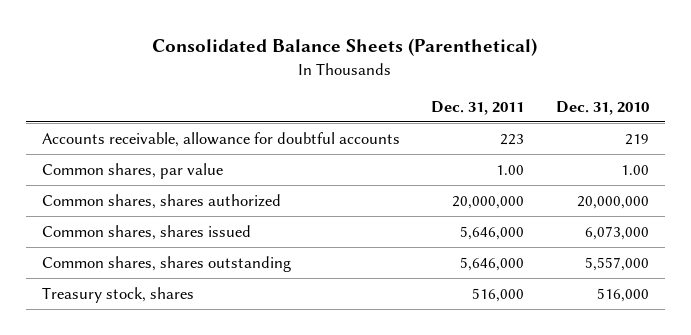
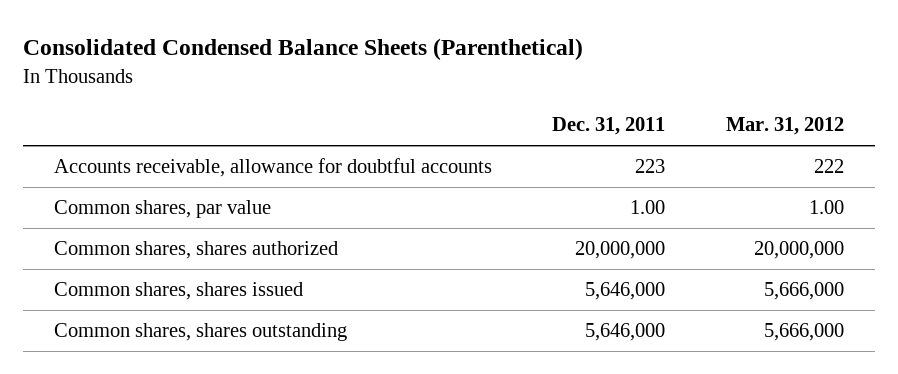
[152,38,538,57] Consolidated Balance Sheets (Parenthetical) -> [23,38,584,61] Consolidated Condensed Balance Sheets (Parenthetical)
[555,101,649,116] Dec. 31, 2010 -> none
none -> [726,117,845,136] Mar. 31, 2012
[41,286,194,303] Treasury stock, shares -> none

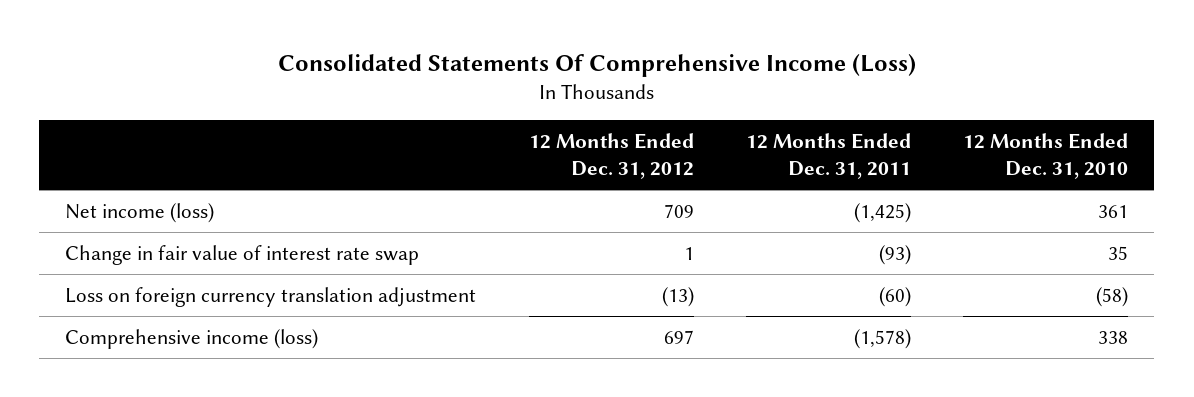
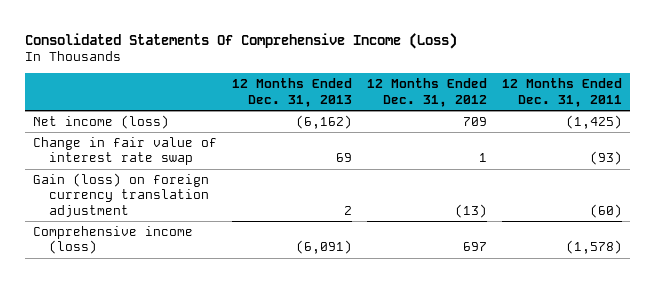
[963,133,1129,179] 12 Months Ended Dec. 31, 2010 -> none
none -> [232,78,353,107] 12 Months Ended Dec. 31, 2013
[65,286,477,307] Loss on foreign currency translation adjustment -> [33,172,210,217] Gain (loss) on foreign currency translation adjustment

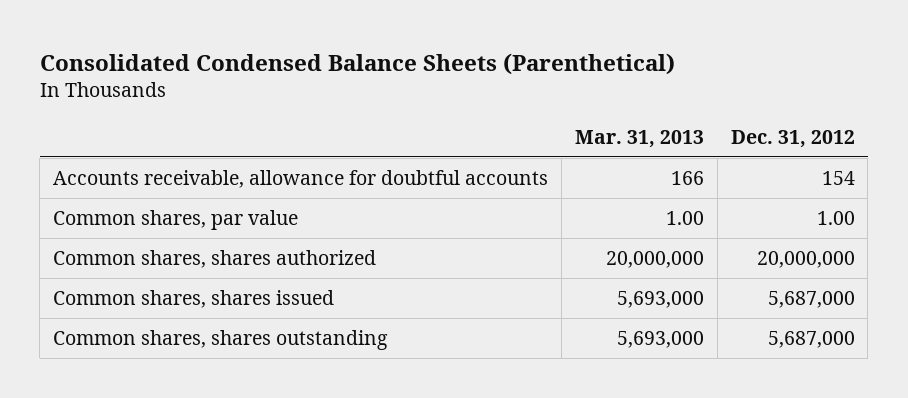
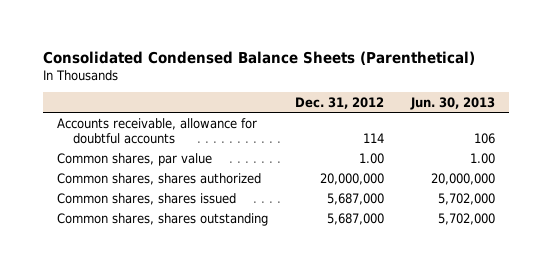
[574,129,704,148] Mar. 31, 2013 -> none
none -> [409,96,495,110] Jun. 30, 2013
[821,171,855,186] 154 -> [362,132,384,143] 114

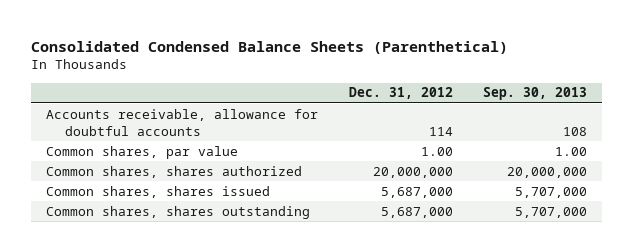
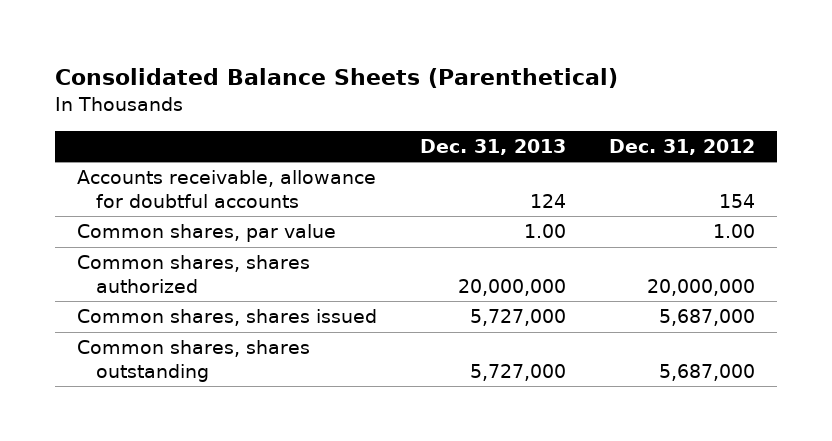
[31,40,509,54] Consolidated Condensed Balance Sheets (Parenthetical) -> [55,68,619,89] Consolidated Balance Sheets (Parenthetical)
[483,87,588,101] Sep. 30, 2013 -> none
none -> [420,139,567,156] Dec. 31, 2013
[428,126,453,136] 114 -> [719,193,756,208] 154

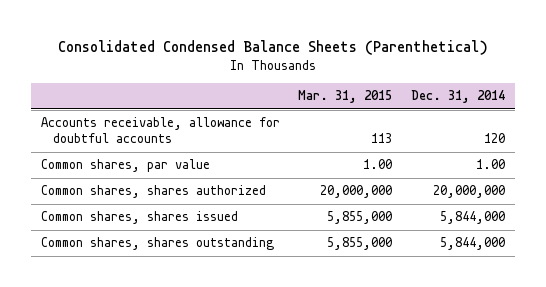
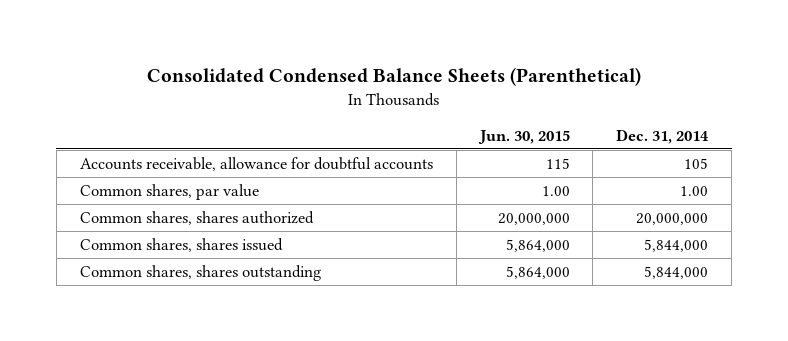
[298,90,393,104] Mar. 31, 2015 -> none
none -> [477,129,570,144] Jun. 30, 2015
[484,133,506,144] 120 -> [684,158,709,170] 105

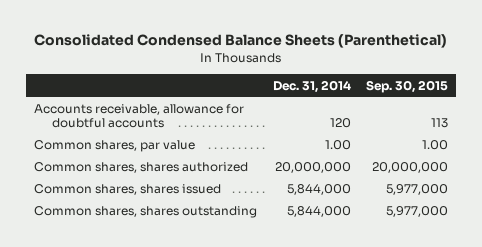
[477,129,570,144] Jun. 30, 2015 -> none
none -> [365,79,448,93] Sep. 30, 2015
[684,158,709,170] 105 -> [329,117,351,128] 120

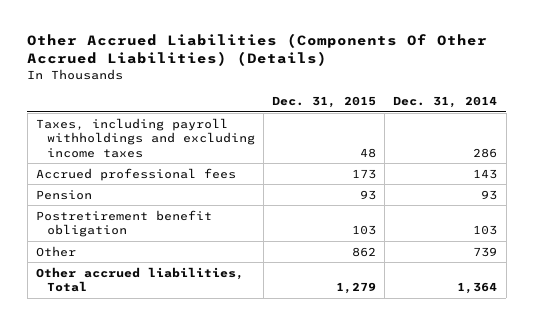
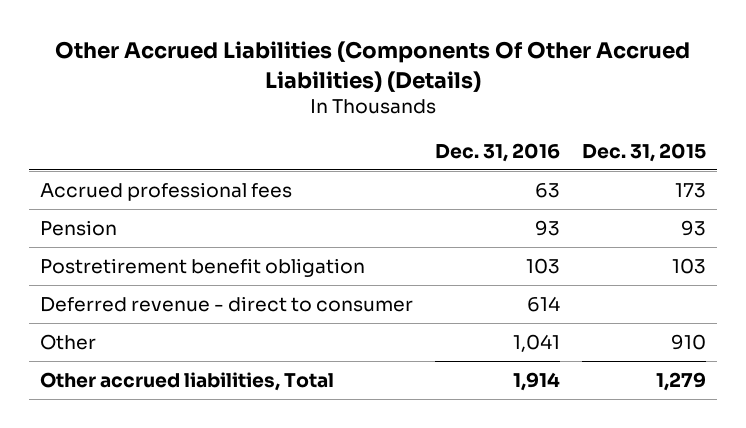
[393,96,498,109] Dec. 31, 2014 -> none
none -> [434,142,560,162] Dec. 31, 2016
[35,117,256,158] Taxes, including payroll withholdings and excluding income taxes -> none
none -> [39,295,413,312] Deferred revenue - direct to consumer
[352,246,377,257] 862 -> [670,333,706,350] 910

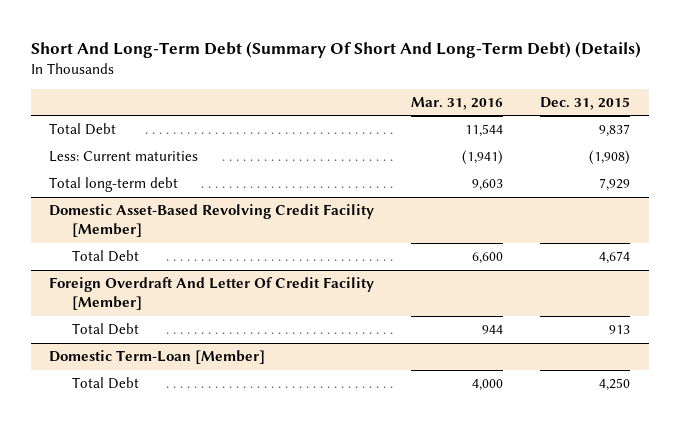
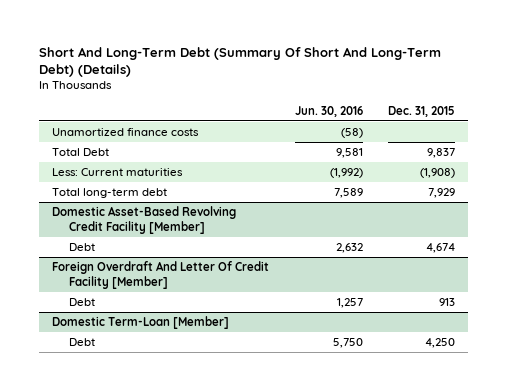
[411,96,504,110] Mar. 31, 2016 -> none
none -> [294,105,363,117] Jun. 30, 2016
none -> [51,128,199,137] Unamortized finance costs
[71,250,139,263] Total Debt -> [69,243,96,252] Debt
[71,323,139,336] Total Debt -> [69,298,96,307] Debt
[71,377,139,390] Total Debt -> [69,338,96,347] Debt

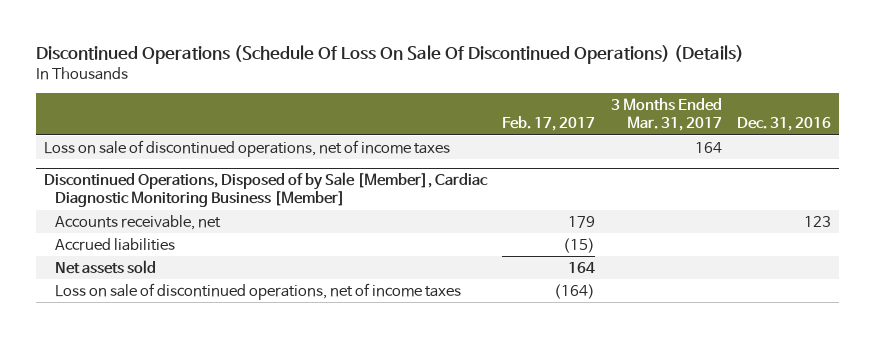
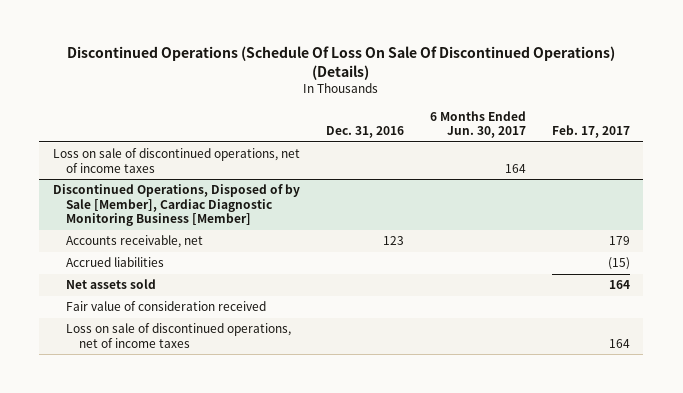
[610,98,722,132] 3 Months Ended Mar. 31, 2017 -> none
none -> [429,110,526,139] 6 Months Ended Jun. 30, 2017
none -> [65,301,266,312] Fair value of consideration received
[554,283,596,299] (164) -> [609,338,631,348] 164

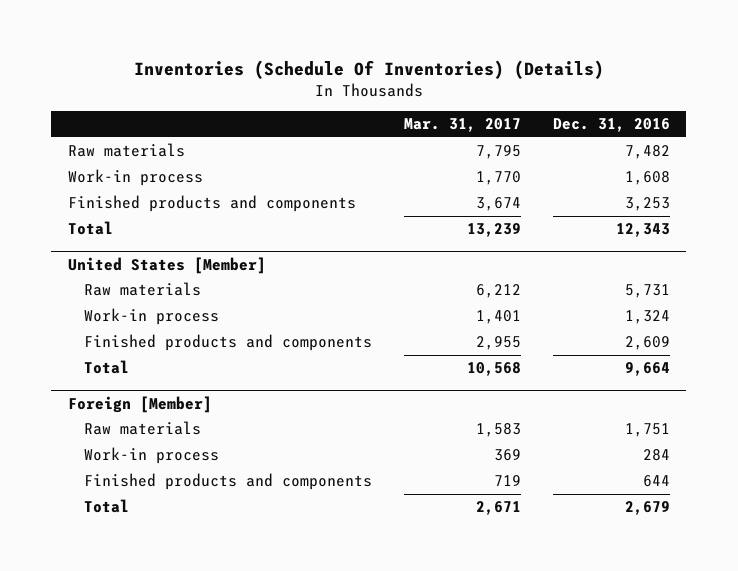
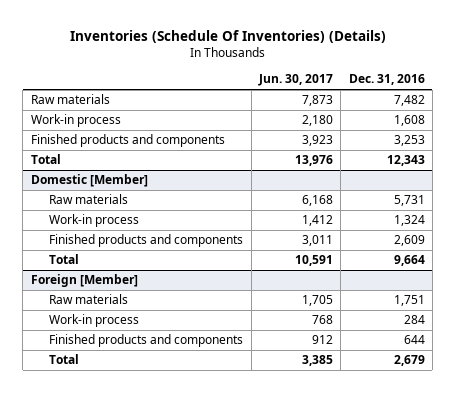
[403,118,521,133] Mar. 31, 2017 -> none
none -> [258,74,334,87] Jun. 30, 2017
[67,256,266,274] United States [Member] -> [30,174,148,188] Domestic [Member]

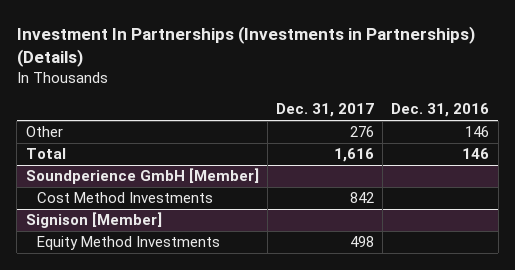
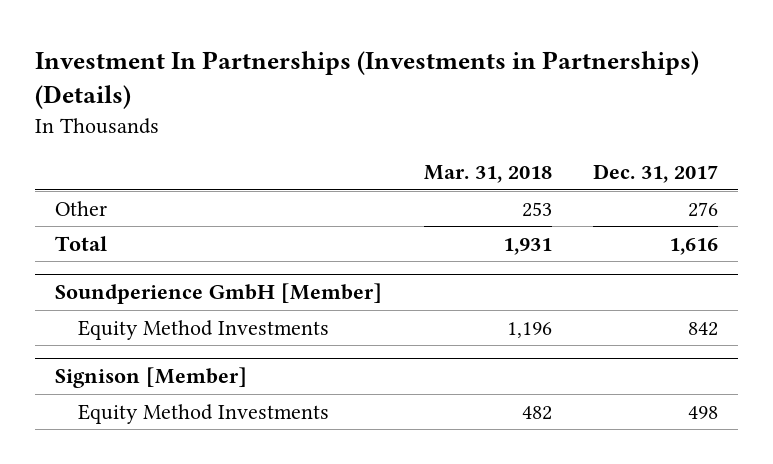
[391,103,490,118] Dec. 31, 2016 -> none
none -> [423,165,552,184] Mar. 31, 2018
[36,192,213,204] Cost Method Investments -> [78,319,330,340] Equity Method Investments

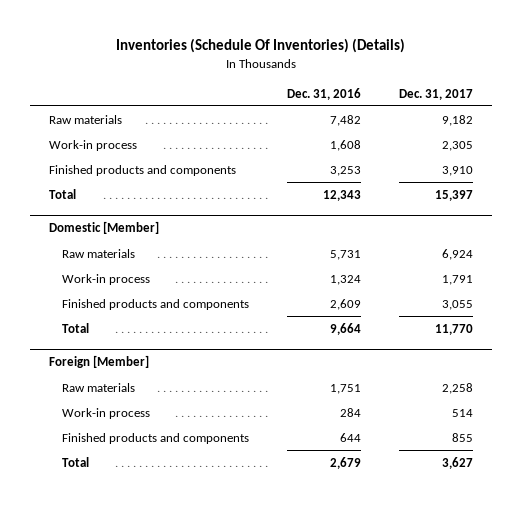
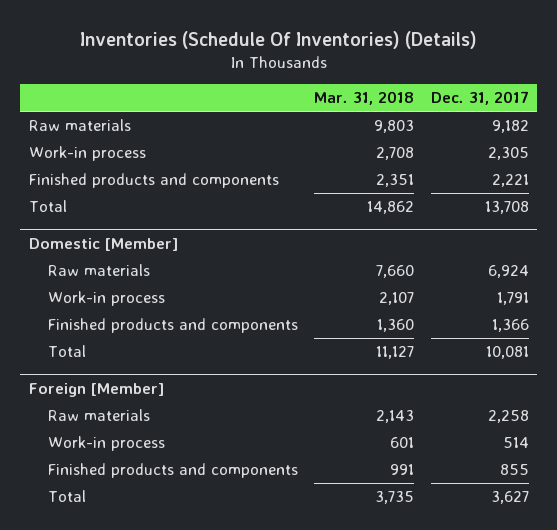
[286,87,361,100] Dec. 31, 2016 -> none
none -> [314,91,415,106] Mar. 31, 2018
[441,165,473,176] 3,910 -> [491,174,529,188] 2,221
[434,189,473,201] 15,397 -> [484,201,529,215] 13,708
[441,299,473,310] 3,055 -> [491,319,529,333] 1,366
[434,323,473,335] 11,770 -> [485,346,529,360] 10,081

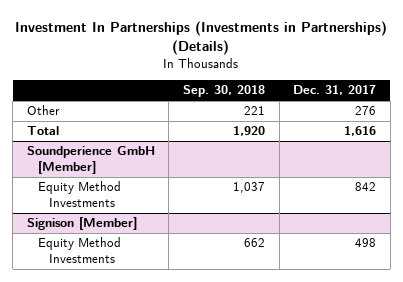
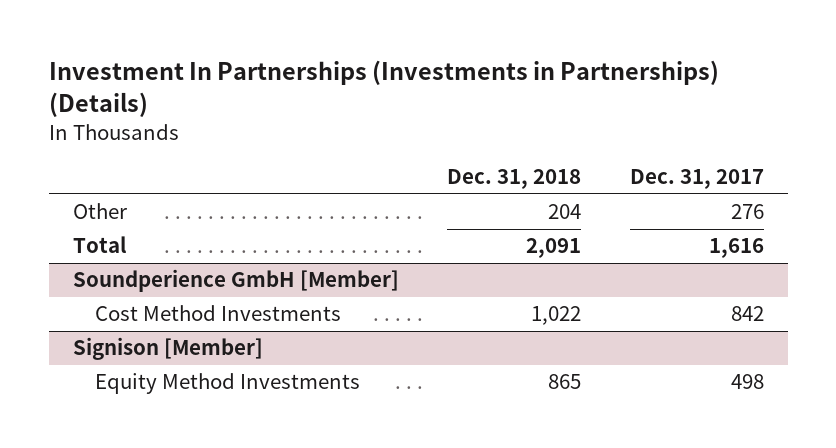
[182,85,265,98] Sep. 30, 2018 -> none
none -> [447,169,582,190] Dec. 31, 2018
[37,181,121,208] Equity Method Investments -> [95,305,342,322] Cost Method Investments

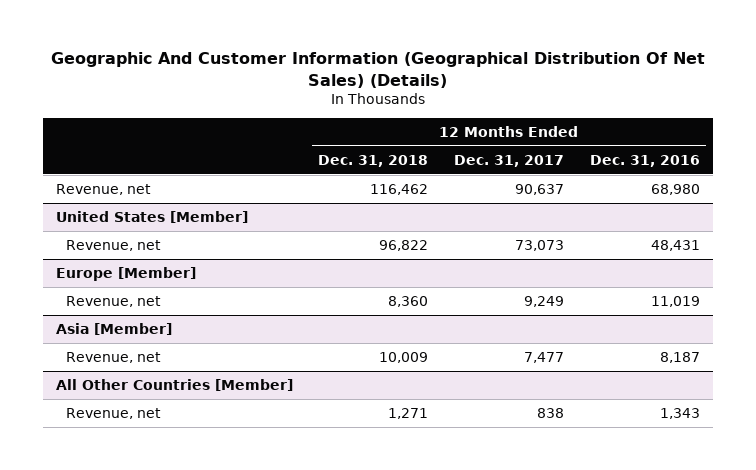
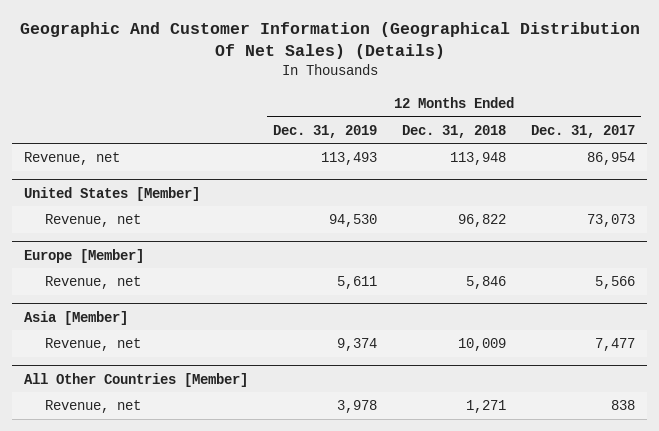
[589,154,700,167] Dec. 31, 2016 -> none
none -> [273,124,378,138] Dec. 31, 2019
[370,183,429,195] 116,462 -> [450,152,507,166] 113,948
[515,183,565,195] 90,637 -> [586,152,635,166] 86,954
[388,295,429,307] 8,360 -> [466,276,507,290] 5,846
[524,295,565,307] 9,249 -> [594,276,635,290] 5,566

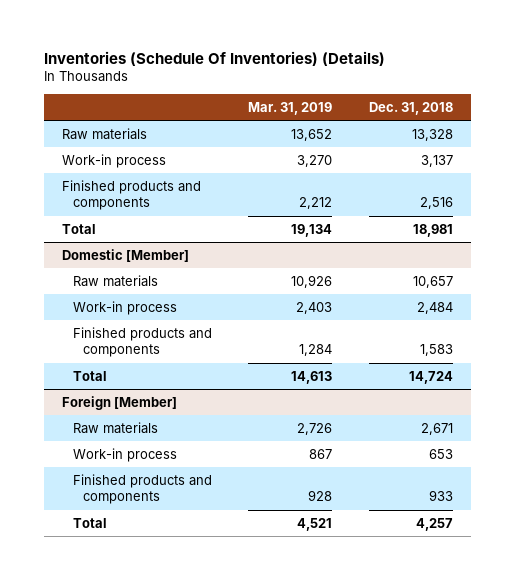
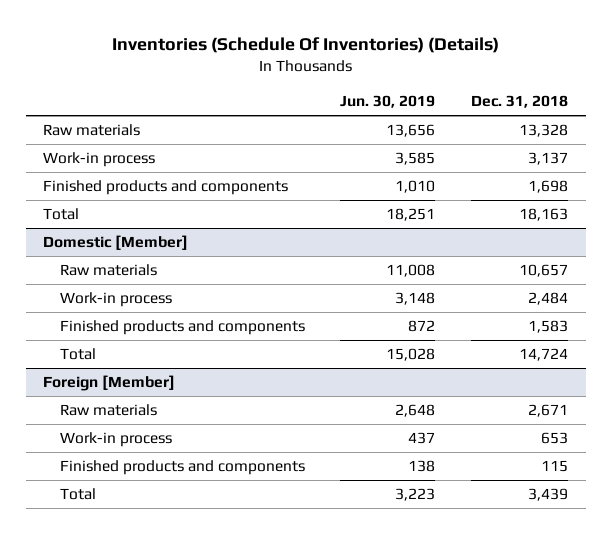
[248,101,333,115] Mar. 31, 2019 -> none
none -> [340,95,436,109] Jun. 30, 2019
[419,197,453,210] 2,516 -> [527,180,568,194] 1,698
[412,223,453,237] 18,981 -> [518,208,568,222] 18,163
[428,490,453,502] 933 -> [540,460,568,473] 115
[415,517,453,531] 4,257 -> [527,488,568,502] 3,439

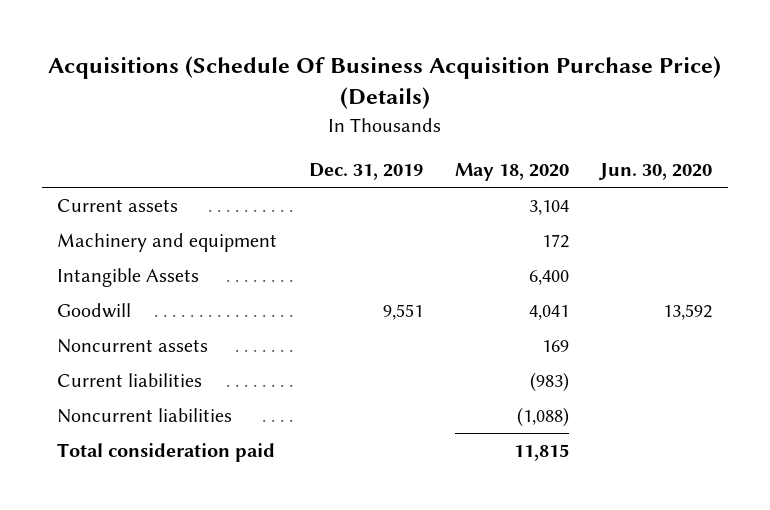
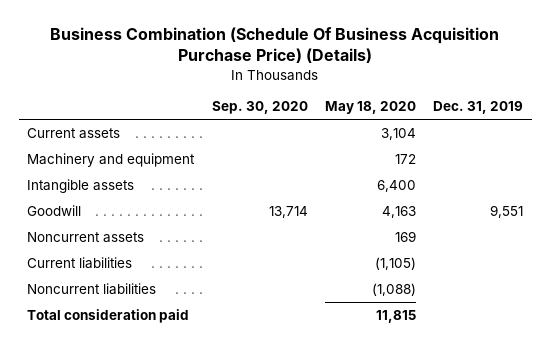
[47,56,721,110] Acquisitions (Schedule Of Business Acquisition Purchase Price) (Details) -> [50,26,500,64] Business Combination (Schedule Of Business Acquisition Purchase Price) (Details)
[598,163,713,181] Jun. 30, 2020 -> none
none -> [211,101,308,115] Sep. 30, 2020
[57,268,200,288] Intangible Assets -> [27,178,135,193] Intangible assets
[528,305,569,321] 4,041 -> [382,205,417,218] 4,163
[529,372,569,393] (983) -> [375,256,417,270] (1,105)

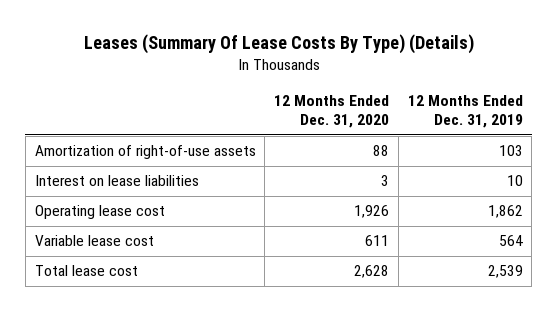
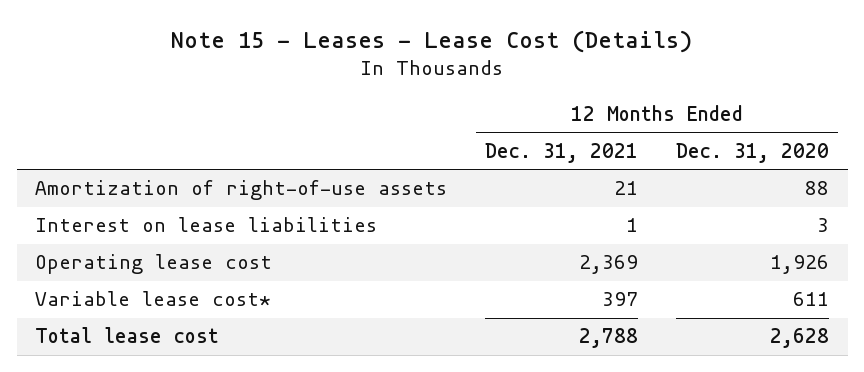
[83,34,474,55] Leases (Summary Of Lease Costs By Type) (Details) -> [171,30,693,54] Note 15 - Leases - Lease Cost (Details)
[407,95,523,129] 12 Months Ended Dec. 31, 2019 -> none
none -> [485,142,639,163] Dec. 31, 2021
[34,235,154,247] Variable lease cost -> [35,291,272,307] Variable lease cost*

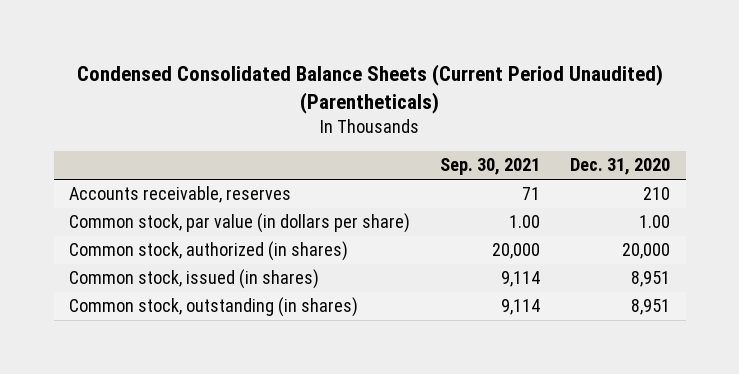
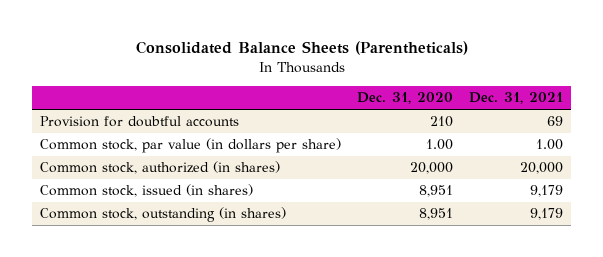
[76,64,663,115] Condensed Consolidated Balance Sheets (Current Period Unaudited) (Parentheticals) -> [135,41,468,56] Consolidated Balance Sheets (Parentheticals)
[440,158,541,176] Sep. 30, 2021 -> none
none -> [469,92,564,105] Dec. 31, 2021
[68,186,291,204] Accounts receivable, reserves -> [39,116,239,128] Provision for doubtful accounts

